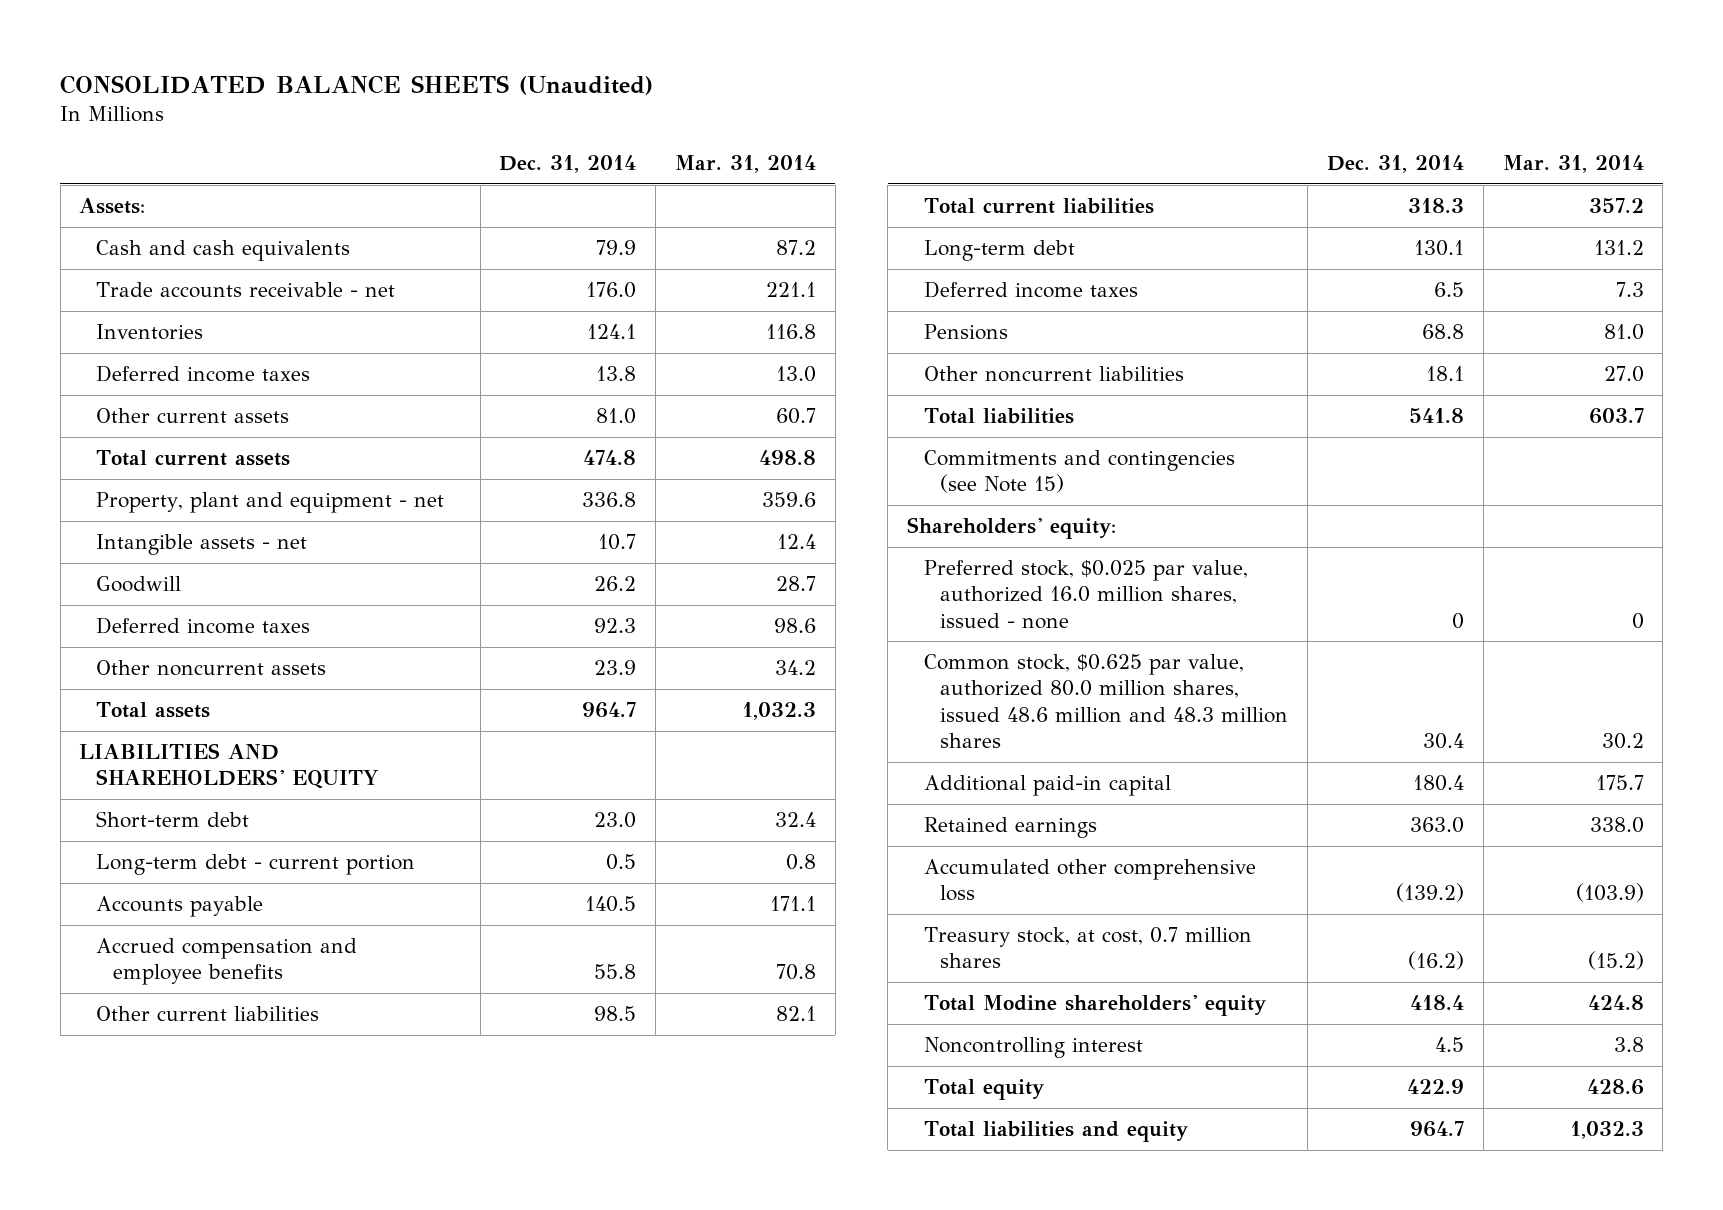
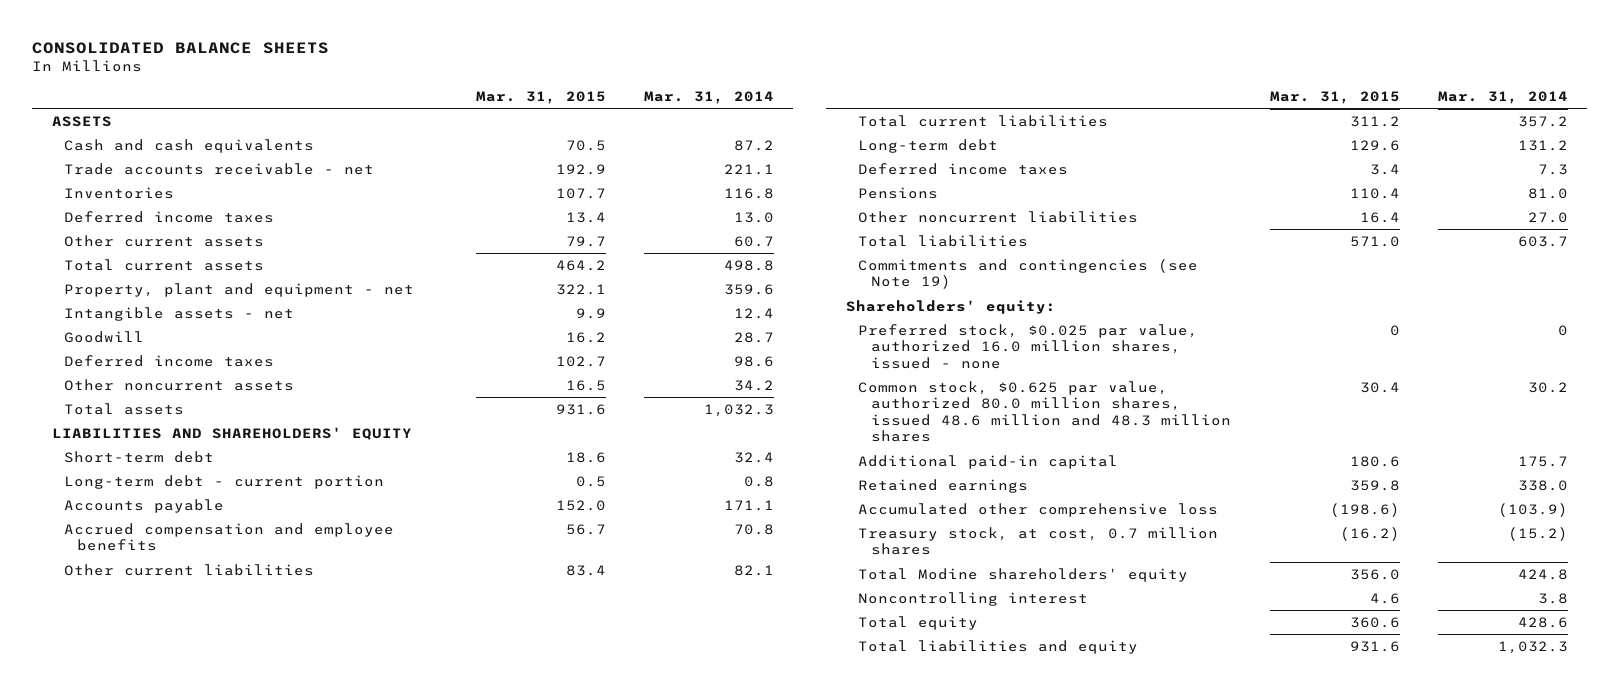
[60,74,654,95] CONSOLIDATED BALANCE SHEETS (Unaudited) -> [32,41,330,54] CONSOLIDATED BALANCE SHEETS
[499,155,637,174] Dec. 31, 2014 -> none
none -> [475,90,606,104] Mar. 31, 2015
[79,198,146,215] Assets: -> [51,115,112,127] ASSETS
[923,450,1235,494] Commitments and contingencies (see Note 15) -> [858,258,1199,290] Commitments and contingencies (see Note 19)

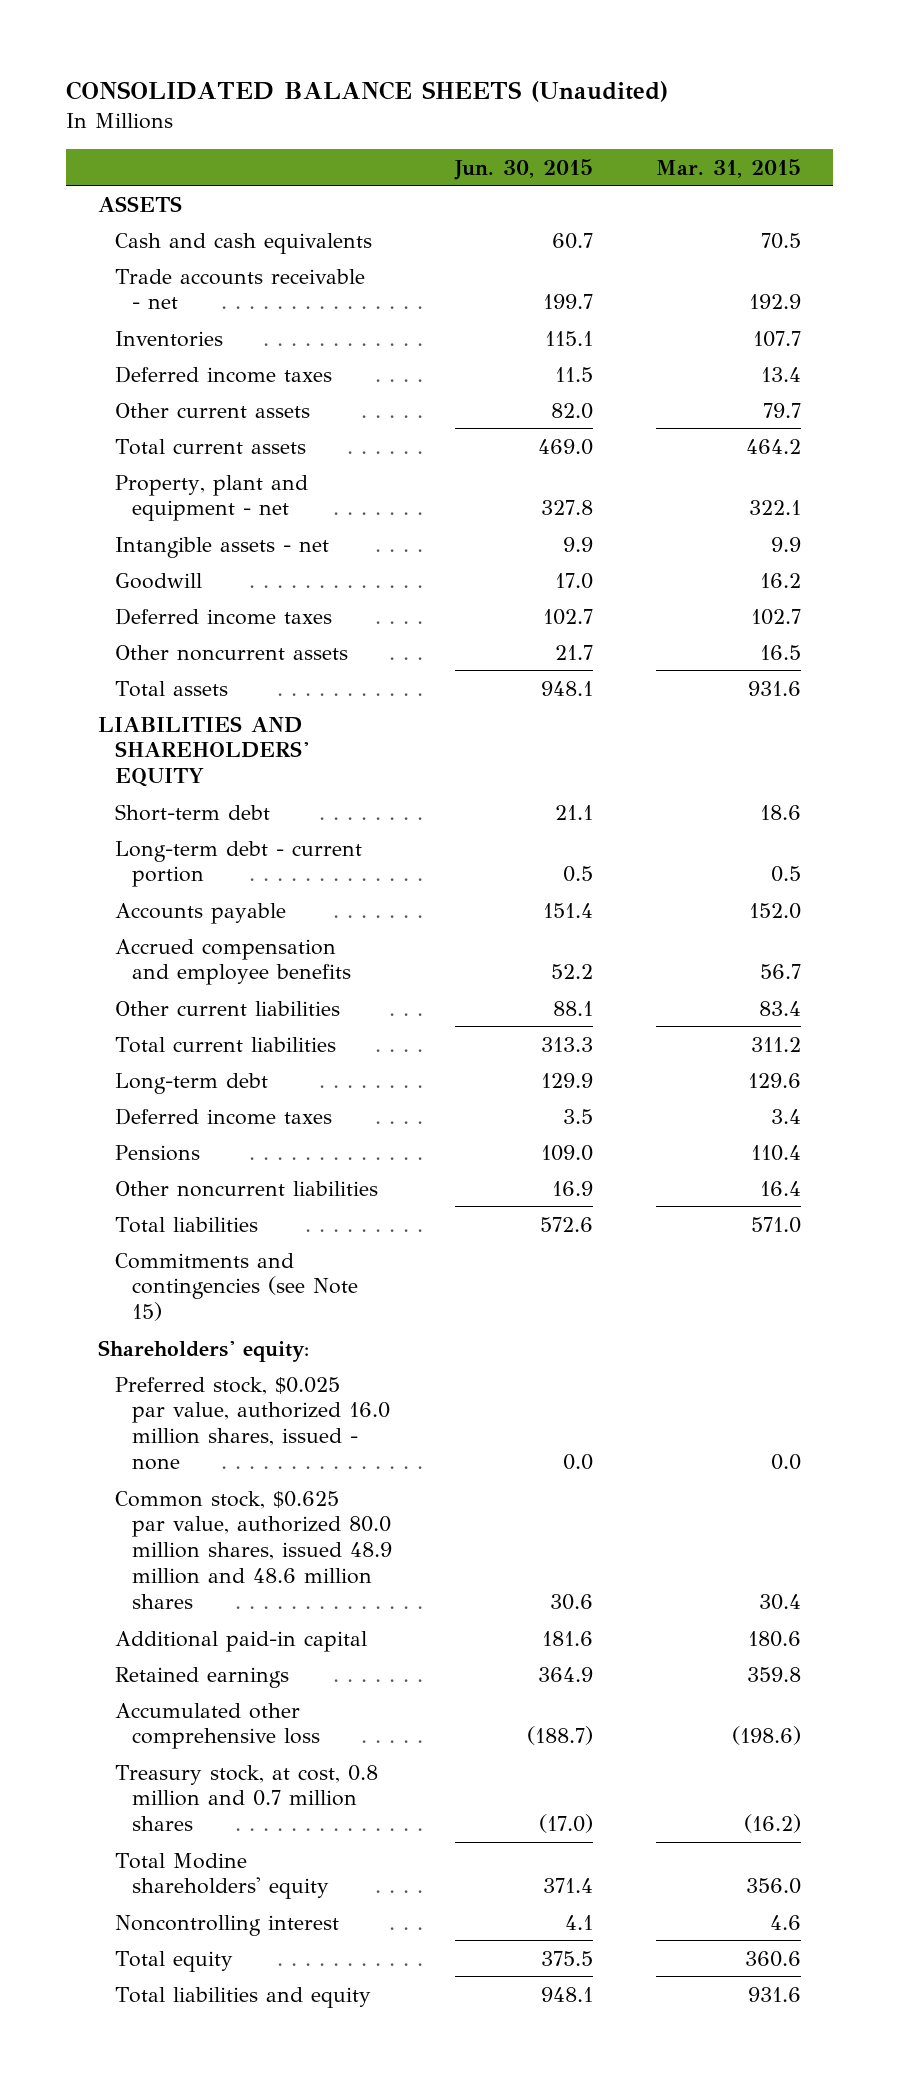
[32,41,330,54] CONSOLIDATED BALANCE SHEETS -> [65,81,668,103] CONSOLIDATED BALANCE SHEETS (Unaudited)
[644,90,775,104] Mar. 31, 2014 -> none
none -> [454,158,594,180] Jun. 30, 2015
[858,258,1199,290] Commitments and contingencies (see Note 19) -> [114,1252,358,1322] Commitments and contingencies (see Note 15)
[1389,324,1400,336] 0 -> [771,1453,802,1470] 0.0
[858,380,1232,443] Common stock, $0.625 par value, authorized 80.0 million shares, issued 48.6 million and 48.3 million shares -> [114,1490,392,1609] Common stock, $0.625 par value, authorized 80.0 million shares, issued 48.9 million and 48.6 million shares
[858,526,1219,556] Treasury stock, at cost, 0.7 million shares -> [114,1764,378,1832] Treasury stock, at cost, 0.8 million and 0.7 million shares

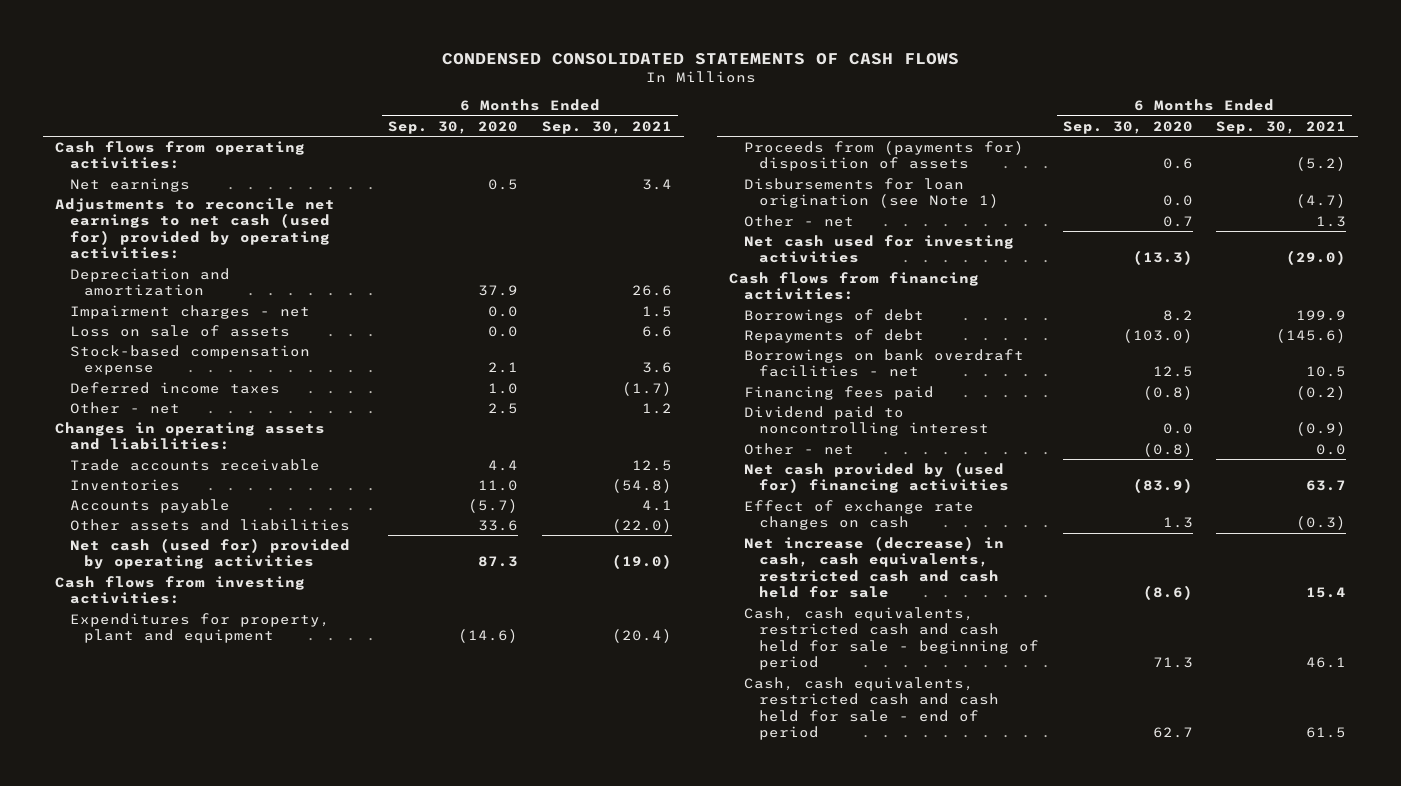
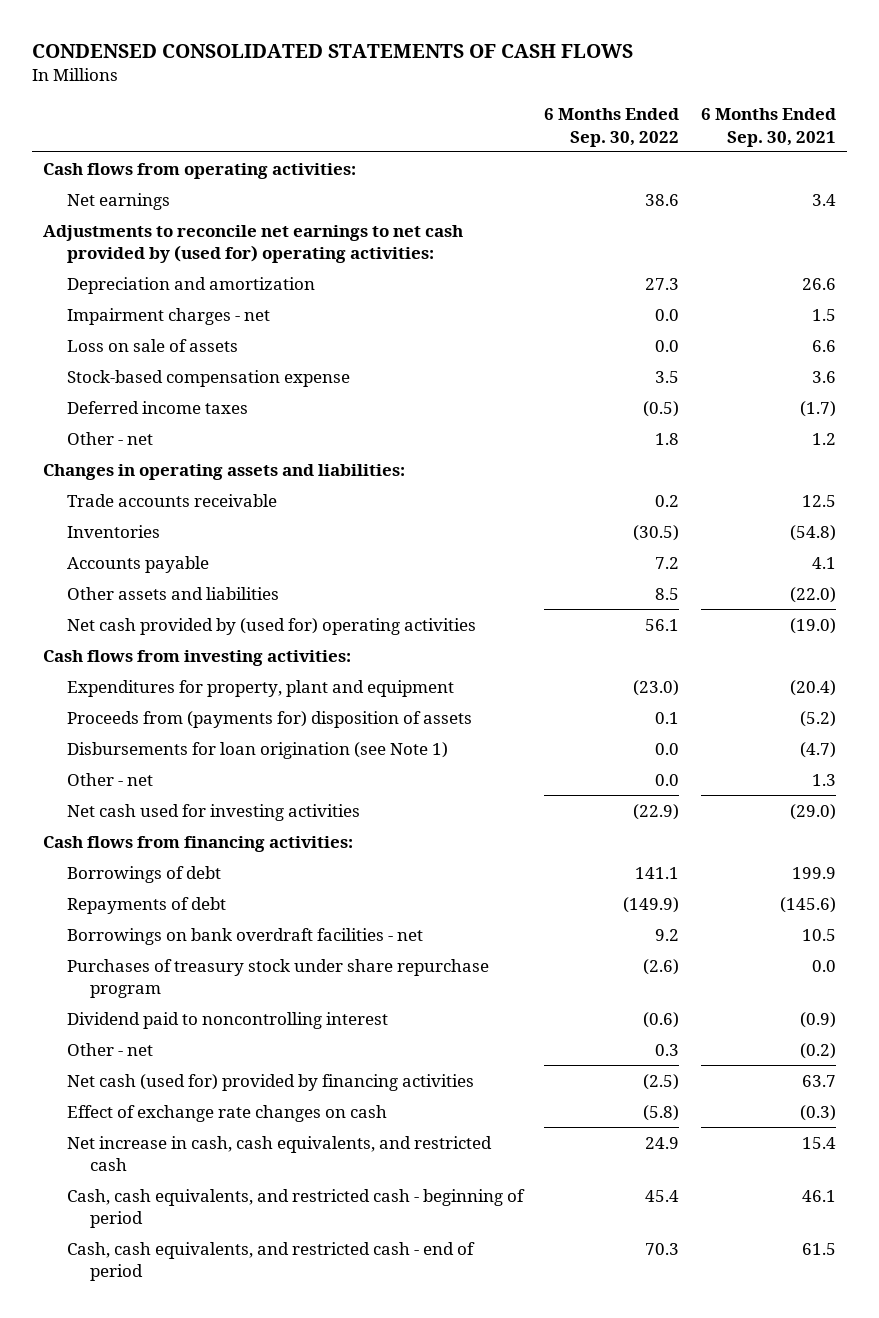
[388,120,519,134] Sep. 30, 2020 -> none
none -> [544,108,680,147] 6 Months Ended Sep. 30, 2022
[54,197,335,260] Adjustments to reconcile net earnings to net cash (used for) provided by operating activities: -> [42,224,463,263] Adjustments to reconcile net earnings to net cash provided by (used for) operating activities:
[69,537,350,570] Net cash (used for) provided by operating activities -> [66,617,476,635] Net cash provided by (used for) operating activities
[743,385,934,400] Financing fees paid -> none
none -> [66,958,489,998] Purchases of treasury stock under share repurchase program
[1316,443,1347,455] 0.0 -> [800,1042,837,1059] (0.2)
[743,461,1009,494] Net cash provided by (used for) financing activities -> [66,1073,474,1091] Net cash (used for) provided by financing activities
[743,535,1004,599] Net increase (decrease) in cash, cash equivalents, restricted cash and cash held for sale -> [66,1135,492,1171] Net increase in cash, cash equivalents, and restricted cash
[743,606,1039,671] Cash, cash equivalents, restricted cash and cash held for sale - beginning of period -> [66,1188,525,1228] Cash, cash equivalents, and restricted cash - beginning of period
[743,676,999,741] Cash, cash equivalents, restricted cash and cash held for sale - end of period -> [66,1241,475,1281] Cash, cash equivalents, and restricted cash - end of period

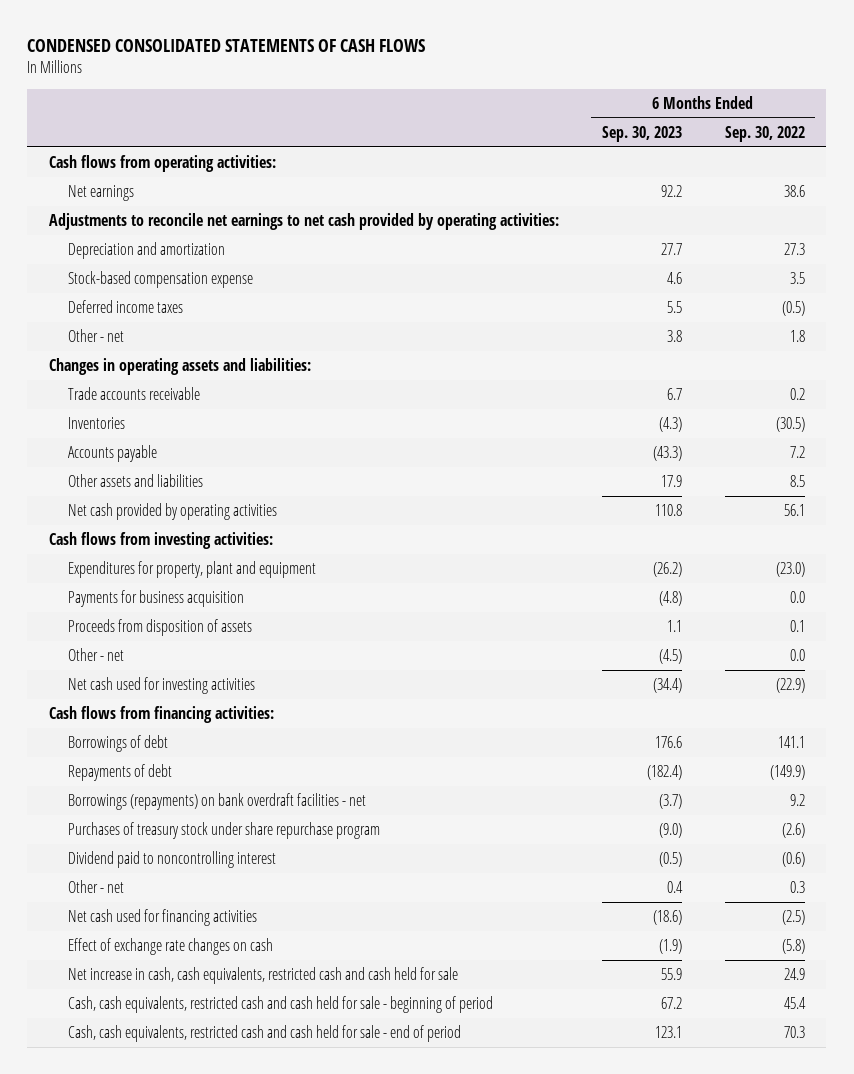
[701,108,837,147] 6 Months Ended Sep. 30, 2021 -> none
none -> [601,125,682,142] Sep. 30, 2023
[42,224,463,263] Adjustments to reconcile net earnings to net cash provided by (used for) operating activities: -> [48,213,559,231] Adjustments to reconcile net earnings to net cash provided by operating activities:
[66,307,270,325] Impairment charges - net -> none
[66,338,238,352] Loss on sale of assets -> none
[66,617,476,635] Net cash provided by (used for) operating activities -> [68,503,278,521] Net cash provided by operating activities
[66,741,448,759] Disbursements for loan origination (see Note 1) -> none
none -> [68,590,245,608] Payments for business acquisition
[66,710,472,728] Proceeds from (payments for) disposition of assets -> [68,619,253,637] Proceeds from disposition of assets
[66,927,423,945] Borrowings on bank overdraft facilities - net -> [68,793,367,811] Borrowings (repayments) on bank overdraft facilities - net
[66,1073,474,1091] Net cash (used for) provided by financing activities -> [68,909,258,927] Net cash used for financing activities
[66,1135,492,1171] Net increase in cash, cash equivalents, and restricted cash -> [68,967,459,985] Net increase in cash, cash equivalents, restricted cash and cash held for sale
[66,1188,525,1228] Cash, cash equivalents, and restricted cash - beginning of period -> [68,996,494,1014] Cash, cash equivalents, restricted cash and cash held for sale - beginning of period
[66,1241,475,1281] Cash, cash equivalents, and restricted cash - end of period -> [68,1025,462,1043] Cash, cash equivalents, restricted cash and cash held for sale - end of period

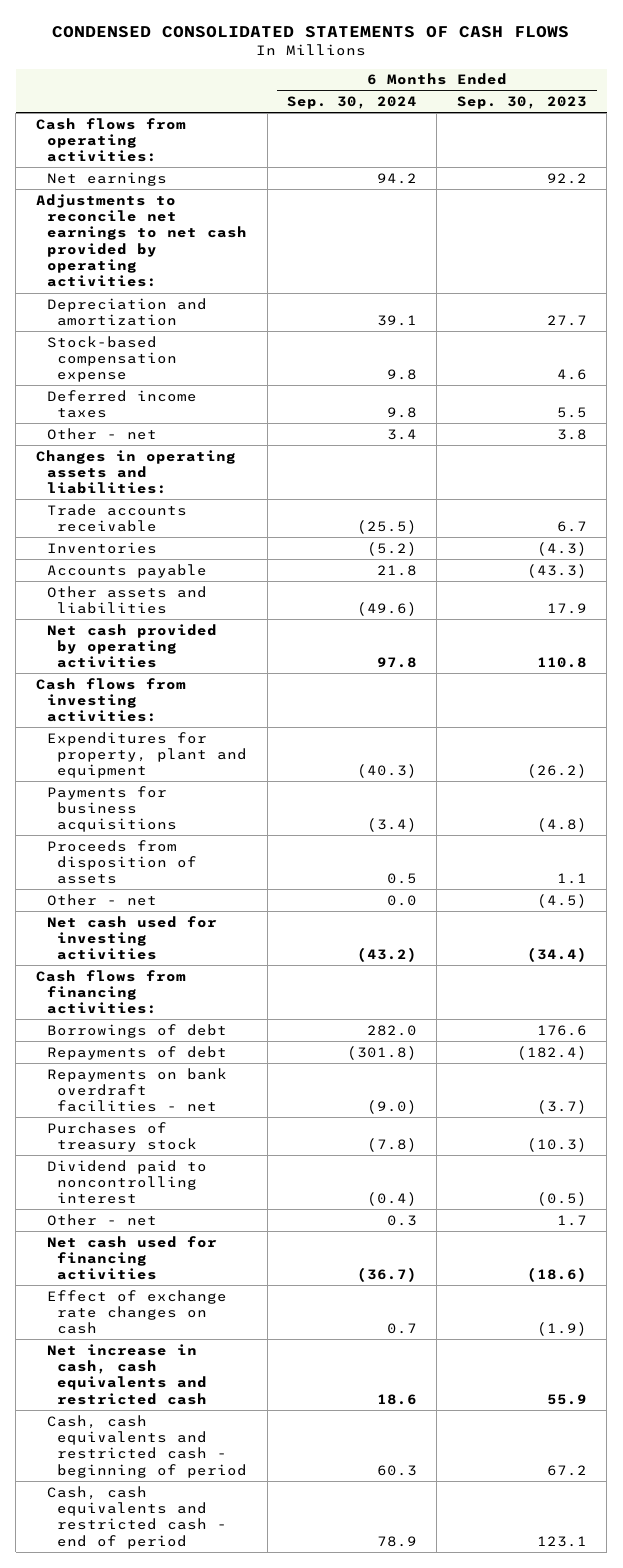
[724,125,805,142] Sep. 30, 2022 -> none
none -> [287,95,418,109] Sep. 30, 2024
[68,590,245,608] Payments for business acquisition -> [46,785,178,833] Payments for business acquisitions
[68,793,367,811] Borrowings (repayments) on bank overdraft facilities - net -> [46,1067,227,1113] Repayments on bank overdraft facilities - net
[68,822,381,840] Purchases of treasury stock under share repurchase program -> [46,1121,198,1152] Purchases of treasury stock
[658,823,682,839] (9.0) -> [526,1137,587,1152] (10.3)
[666,881,683,894] 0.4 -> [556,1214,587,1226] 1.7
[68,967,459,985] Net increase in cash, cash equivalents, restricted cash and cash held for sale -> [46,1343,208,1405] Net increase in cash, cash equivalents and restricted cash
[68,996,494,1014] Cash, cash equivalents, restricted cash and cash held for sale - beginning of period -> [46,1414,248,1478] Cash, cash equivalents and restricted cash - beginning of period
[68,1025,462,1043] Cash, cash equivalents, restricted cash and cash held for sale - end of period -> [46,1485,228,1549] Cash, cash equivalents and restricted cash - end of period

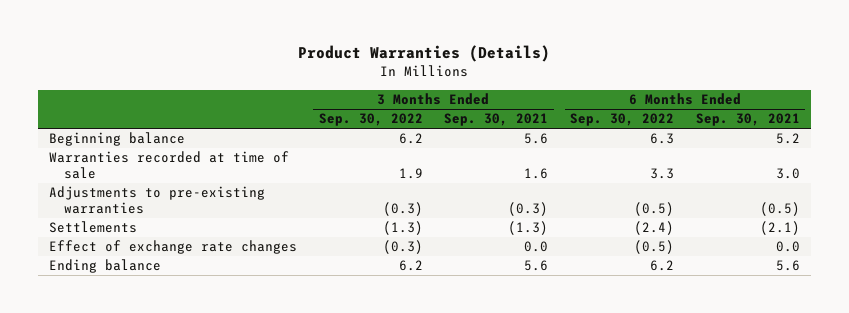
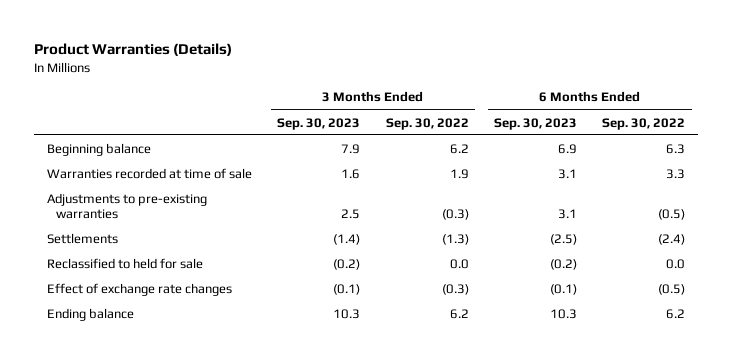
[444,113,549,127] Sep. 30, 2021 -> none
[695,113,800,127] Sep. 30, 2021 -> none
none -> [277,117,361,130] Sep. 30, 2023
none -> [493,117,577,130] Sep. 30, 2023
none -> [46,257,203,269] Reclassified to held for sale

